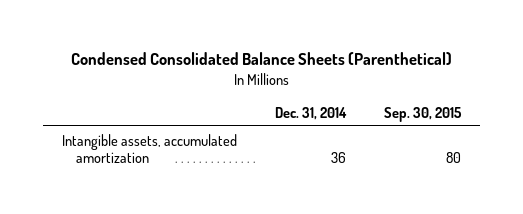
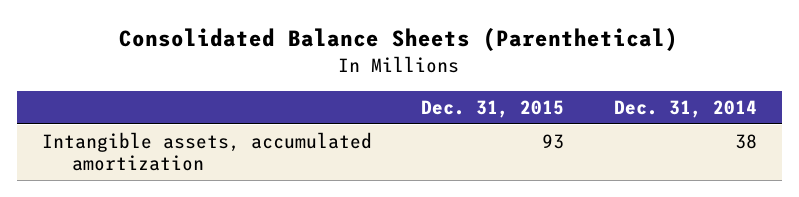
[70,52,452,66] Condensed Consolidated Balance Sheets (Parenthetical) -> [119,28,679,52] Consolidated Balance Sheets (Parenthetical)
[384,106,463,122] Sep. 30, 2015 -> none
none -> [421,100,565,119] Dec. 31, 2015
[331,152,347,164] 36 -> [734,133,757,149] 38

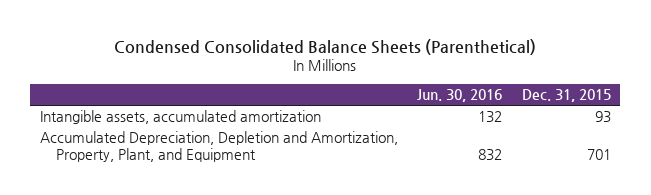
[119,28,679,52] Consolidated Balance Sheets (Parenthetical) -> [114,38,537,55] Condensed Consolidated Balance Sheets (Parenthetical)
[613,100,757,119] Dec. 31, 2014 -> none
none -> [417,89,503,103] Jun. 30, 2016
none -> [39,131,398,163] Accumulated Depreciation, Depletion and Amortization, Property, Plant, and Equipment

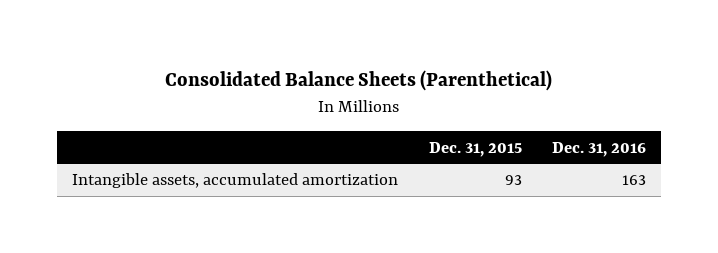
[114,38,537,55] Condensed Consolidated Balance Sheets (Parenthetical) -> [165,70,553,92] Consolidated Balance Sheets (Parenthetical)
[417,89,503,103] Jun. 30, 2016 -> none
none -> [552,141,647,157] Dec. 31, 2016
[39,131,398,163] Accumulated Depreciation, Depletion and Amortization, Property, Plant, and Equipment -> none

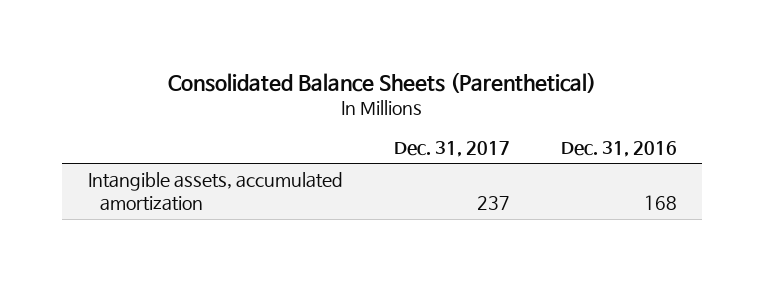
[428,141,522,157] Dec. 31, 2015 -> none
none -> [393,140,510,157] Dec. 31, 2017
[622,175,647,186] 163 -> [643,195,677,211] 168

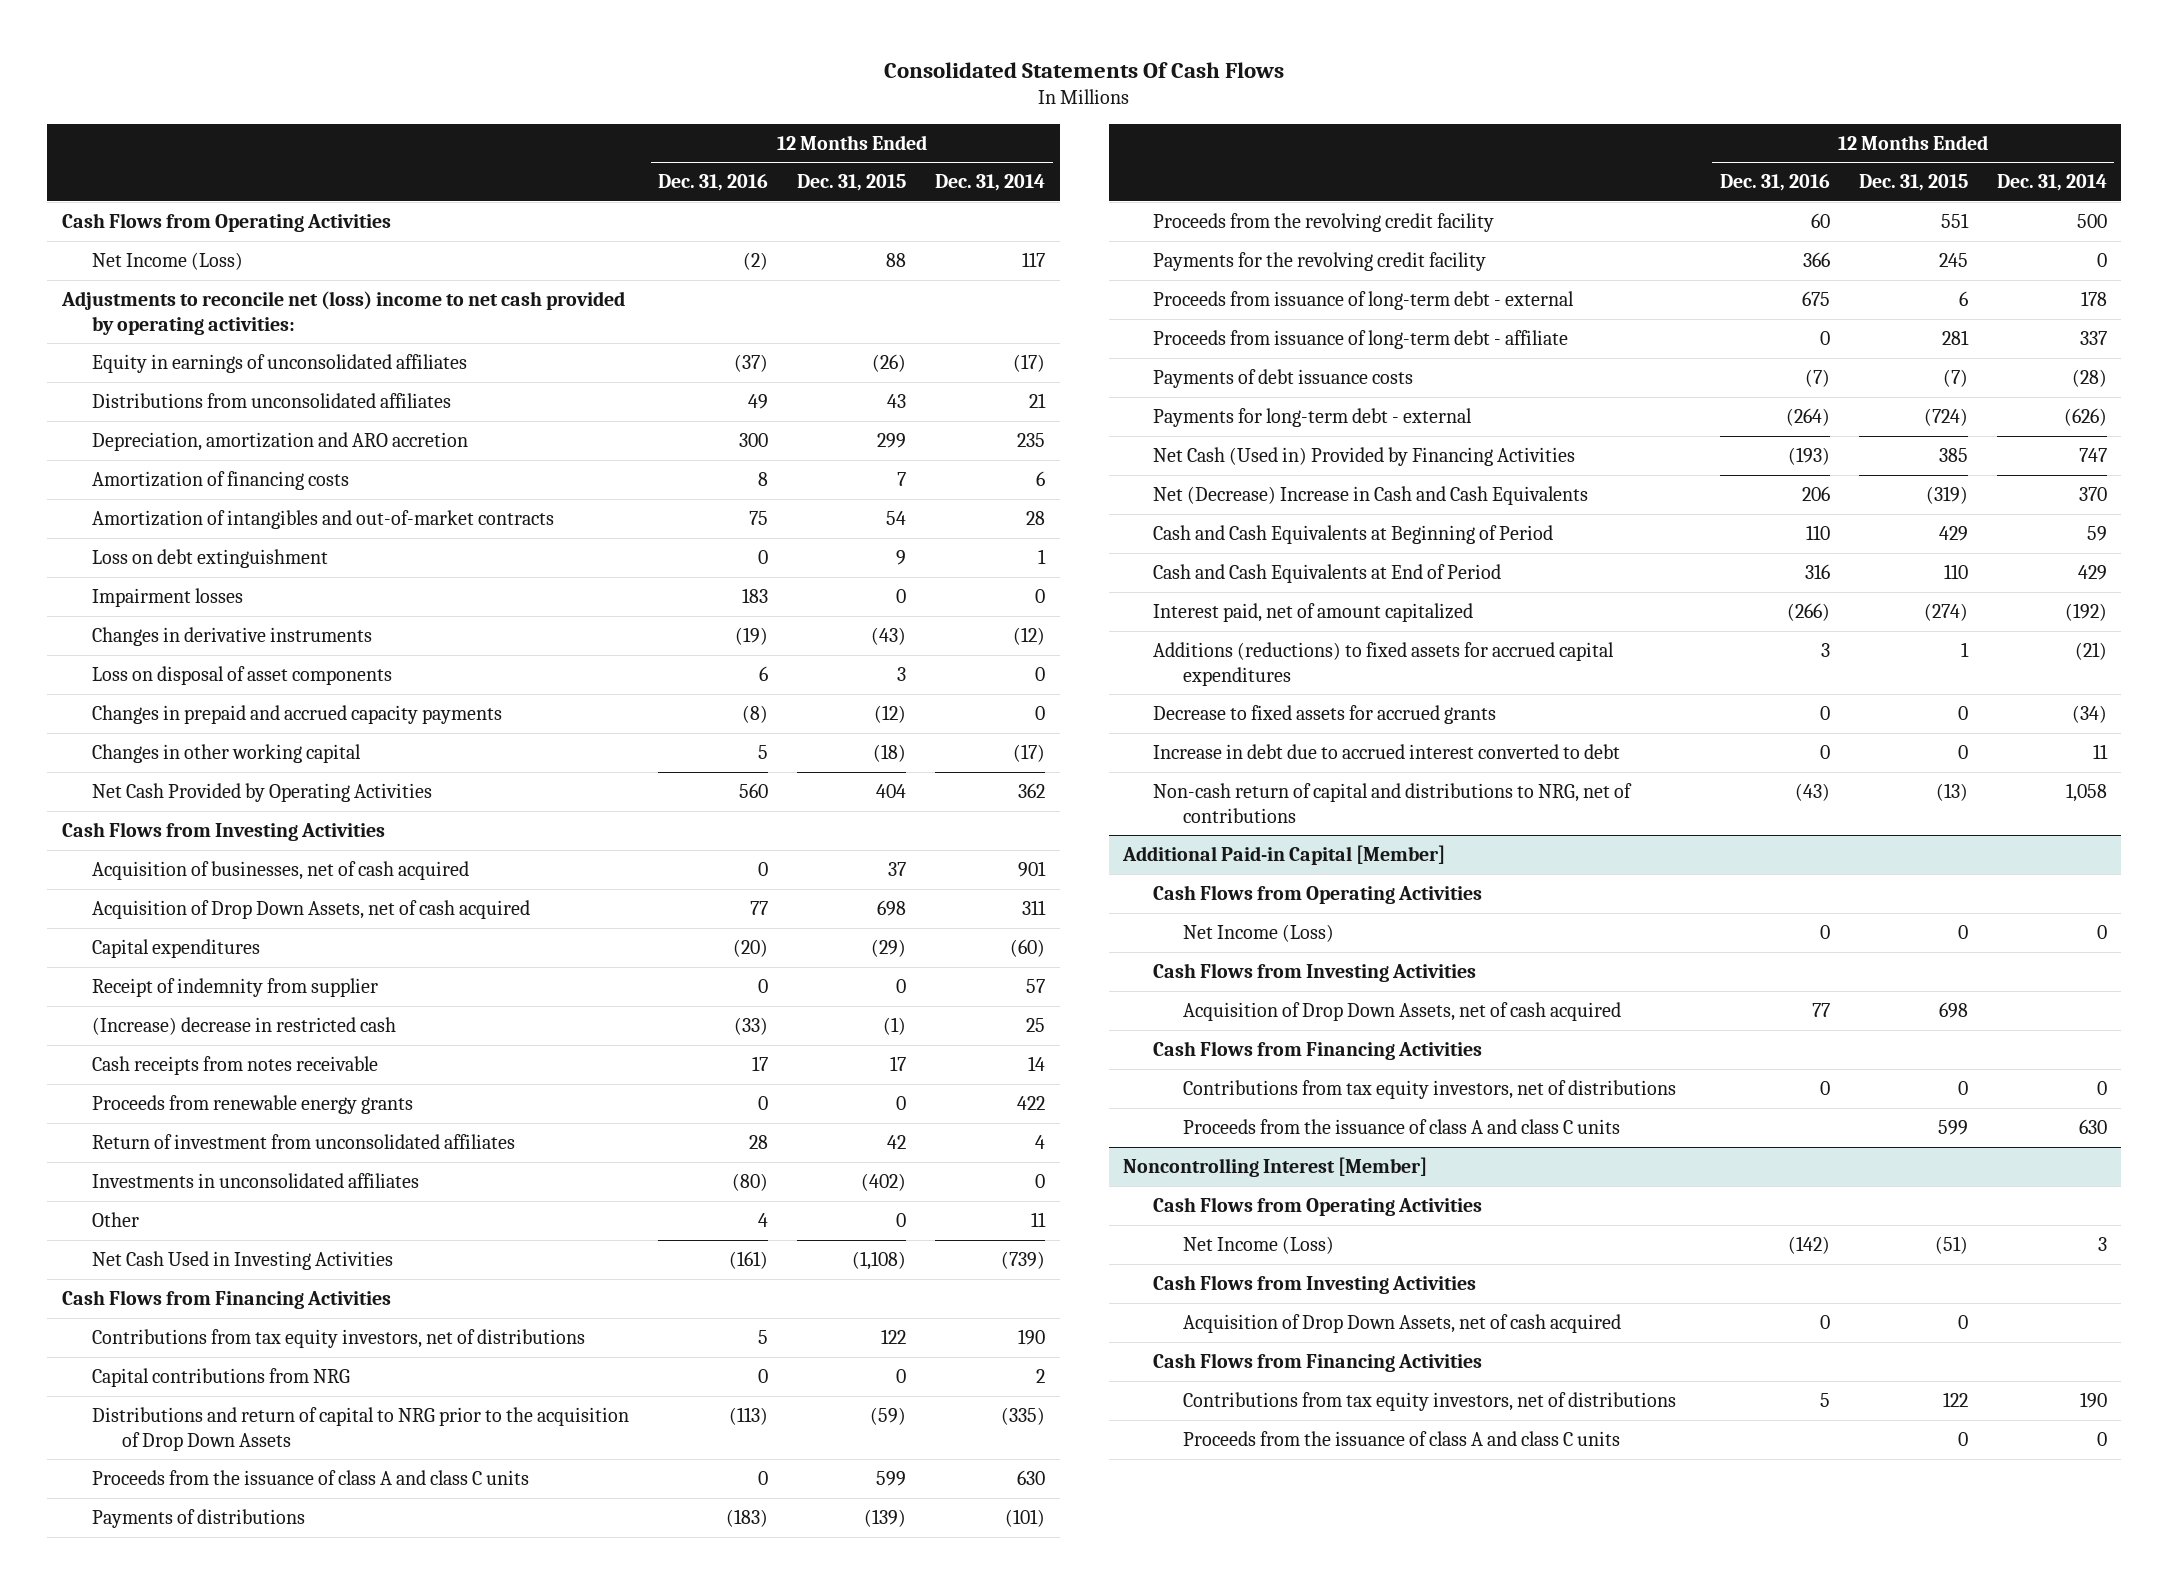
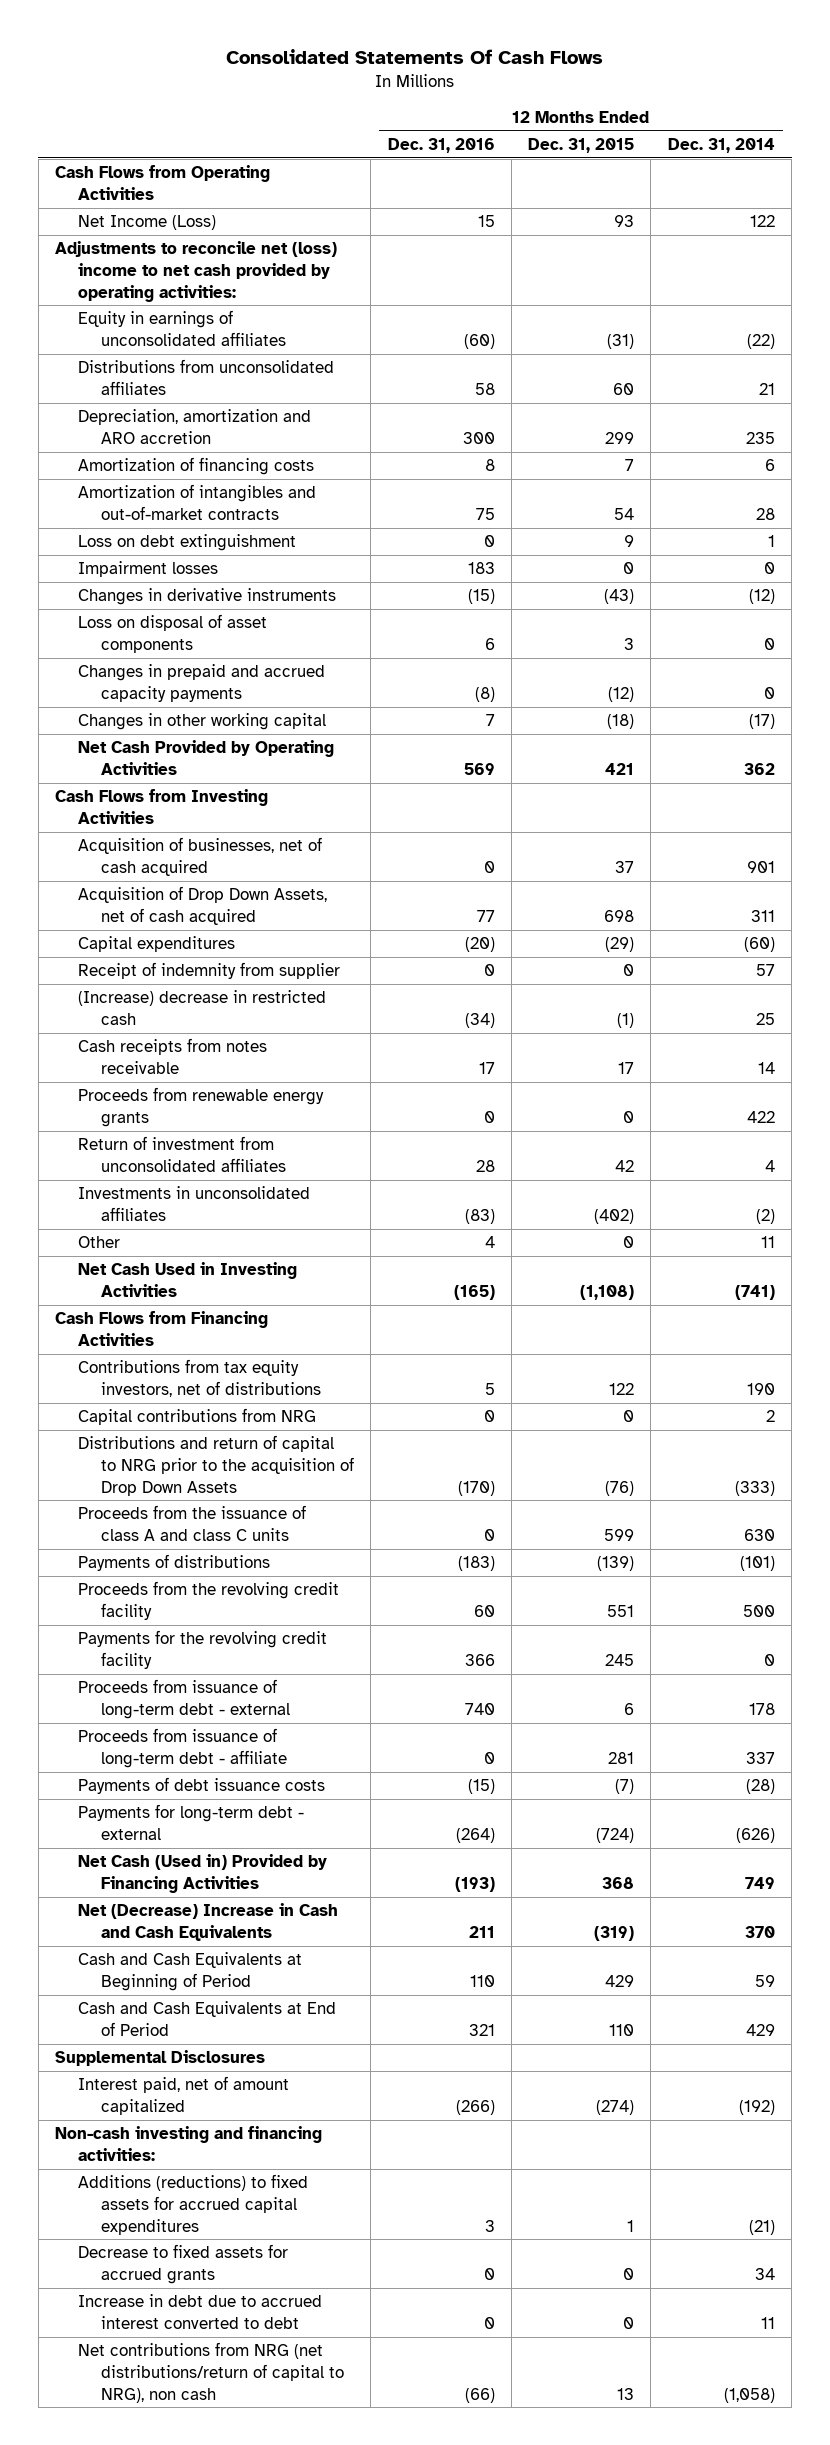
[743,251,769,270] (2) -> [477,215,495,228] 15
[886,252,907,267] 88 -> [614,215,635,228] 93
[1022,251,1046,267] 117 -> [749,215,775,228] 122
[734,353,769,372] (37) -> [463,333,495,349] (60)
[872,353,907,372] (26) -> [607,333,635,349] (31)
[1013,353,1046,372] (17) -> [746,333,775,349] (22)
[748,393,769,409] 49 -> [474,382,495,395] 58
[887,393,907,408] 43 -> [613,382,635,395] 60
[735,626,769,645] (19) -> [467,589,495,605] (15)
[758,744,769,759] 5 -> [485,714,495,727] 7
[739,782,769,798] 560 -> [463,762,495,775] 569
[876,783,907,798] 404 -> [605,762,635,775] 421
[734,1016,769,1035] (33) -> [464,1012,495,1028] (34)
[732,1172,769,1191] (80) -> [464,1208,495,1224] (83)
[1035,1173,1046,1188] 0 -> [755,1208,775,1224] (2)
[729,1250,769,1269] (161) -> [453,1284,495,1300] (165)
[1001,1250,1046,1269] (739) -> [734,1284,775,1300] (741)
[729,1406,769,1425] (113) -> [457,1480,495,1496] (170)
[870,1406,907,1425] (59) -> [605,1480,635,1496] (76)
[1001,1406,1046,1425] (335) -> [734,1480,775,1496] (333)
[1801,290,1830,306] 675 -> [464,1702,495,1715] 740
[1804,368,1830,387] (7) -> [467,1779,495,1795] (15)
[1938,447,1968,462] 385 -> [602,1876,635,1889] 368
[2078,447,2107,462] 747 -> [744,1876,775,1889] 749
[1801,485,1830,501] 206 -> [468,1925,495,1938] 211
[1804,563,1830,579] 316 -> [468,2023,495,2036] 321
none -> [54,2050,265,2067] Supplemental Disclosures
none -> [54,2126,322,2161] Non-cash investing and financing activities:
[2071,704,2107,723] (34) -> [754,2267,775,2280] 34
[1122,844,1446,865] Additional Paid-in Capital [Member] -> none
[1153,884,1483,904] Cash Flows from Operating Activities -> none
[1183,923,1335,942] Net Income (Loss) -> none
[1153,962,1477,982] Cash Flows from Investing Activities -> none
[1183,1001,1622,1021] Acquisition of Drop Down Assets, net of cash acquired -> none
[1153,1040,1483,1060] Cash Flows from Financing Activities -> none
[1183,1079,1677,1099] Contributions from tax equity investors, net of distributions -> none
[1183,1118,1621,1134] Proceeds from the issuance of class A and class C units -> none
[1123,1156,1428,1177] Noncontrolling Interest [Member] -> none
[1153,1196,1483,1216] Cash Flows from Operating Activities -> none
[1183,1235,1335,1254] Net Income (Loss) -> none
[1153,1274,1477,1294] Cash Flows from Investing Activities -> none
[1183,1313,1622,1333] Acquisition of Drop Down Assets, net of cash acquired -> none
[1153,1352,1483,1372] Cash Flows from Financing Activities -> none
[1183,1391,1677,1411] Contributions from tax equity investors, net of distributions -> none
[1183,1430,1621,1446] Proceeds from the issuance of class A and class C units -> none
[1153,782,1633,823] Non-cash return of capital and distributions to NRG, net of contributions -> [77,2342,344,2403] Net contributions from NRG (net distributions/return of capital to NRG), non cash
[1794,782,1830,801] (43) -> [464,2387,495,2403] (66)
[1935,782,1968,801] (13) -> [617,2387,635,2400] 13
[2065,782,2107,802] 1,058 -> [723,2387,775,2403] (1,058)

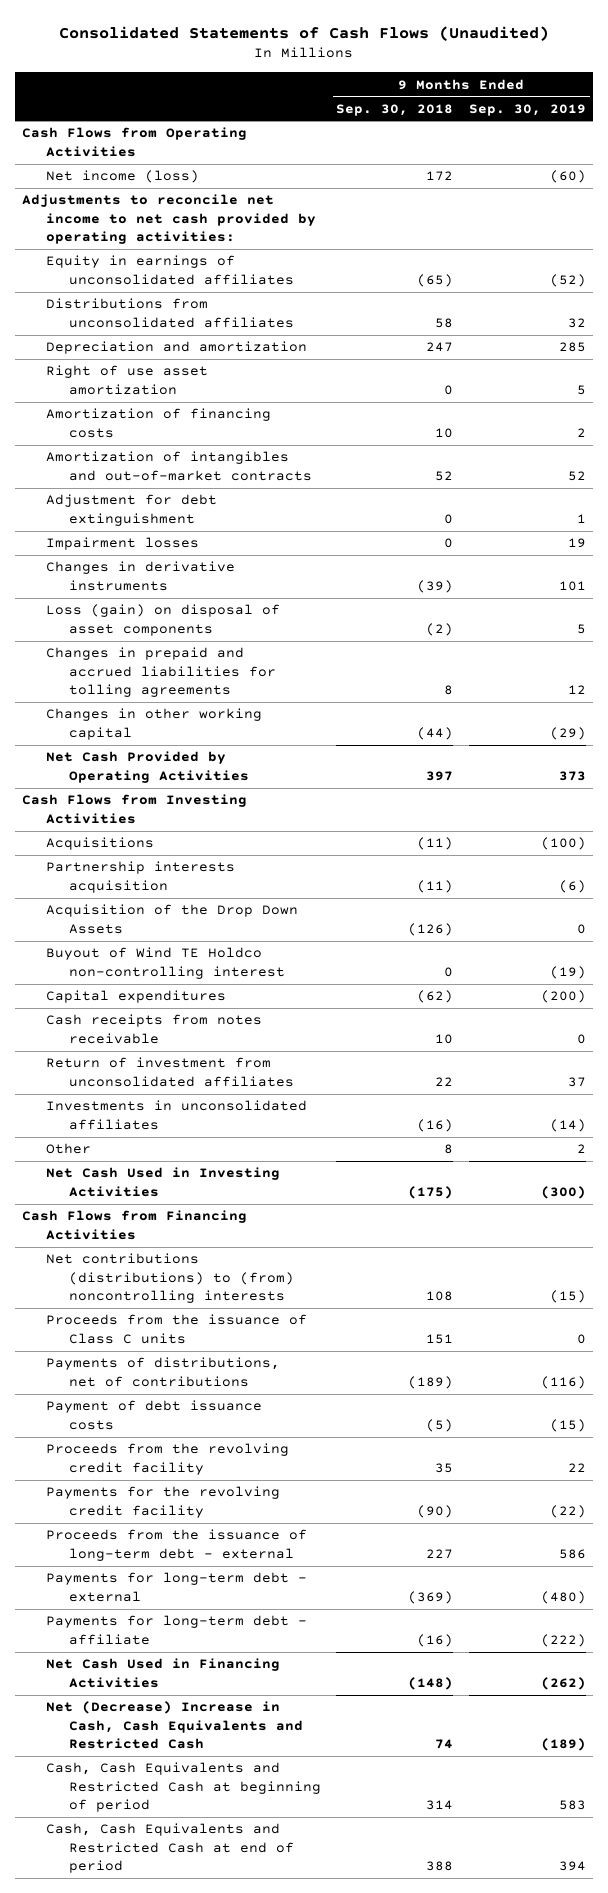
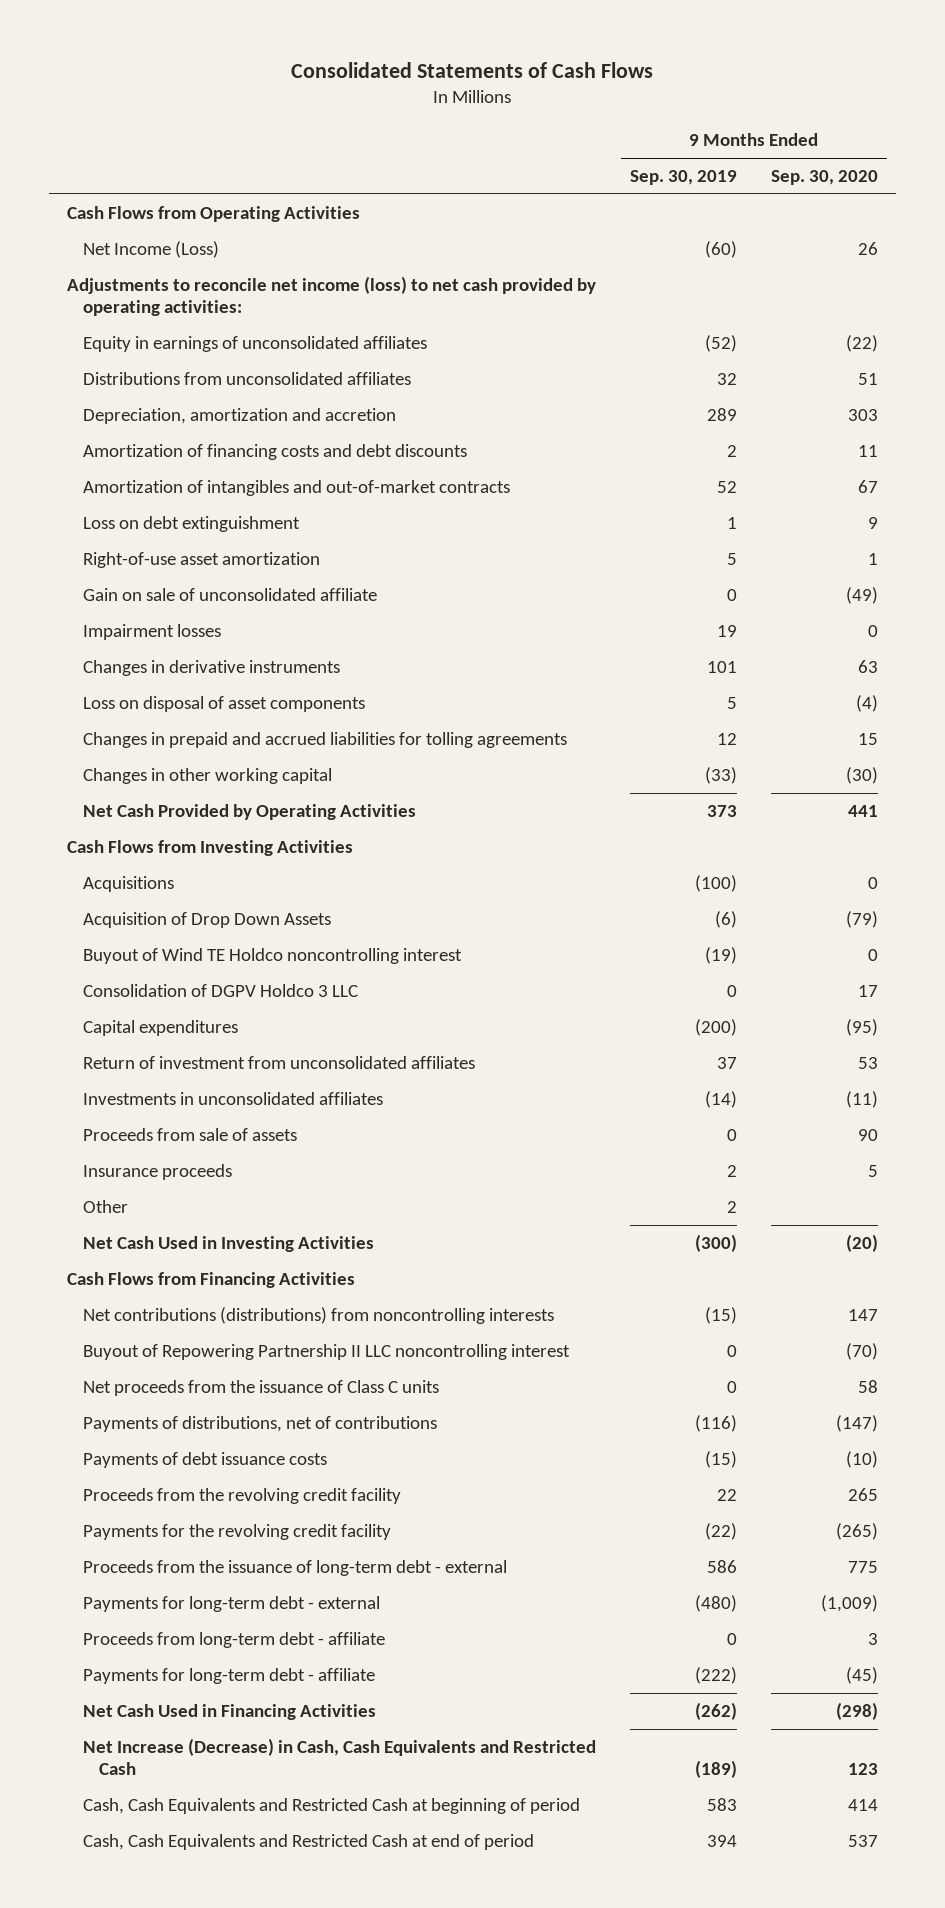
[59,25,550,41] Consolidated Statements of Cash Flows (Unaudited) -> [291,62,654,79] Consolidated Statements of Cash Flows
[336,103,454,116] Sep. 30, 2018 -> none
none -> [771,170,879,186] Sep. 30, 2020
[45,170,199,184] Net income (loss) -> [82,241,219,259] Net Income (Loss)
[22,194,316,245] Adjustments to reconcile net income to net cash provided by operating activities: -> [66,276,596,316] Adjustments to reconcile net income (loss) to net cash provided by operating activities:
[45,365,208,395] Right of use asset amortization -> none
[45,341,307,355] Depreciation and amortization -> [82,408,396,425] Depreciation, amortization and accretion
[558,342,586,353] 285 -> [707,408,738,422] 289
[45,408,271,438] Amortization of financing costs -> [82,444,467,461] Amortization of financing costs and debt discounts
[45,494,217,526] Adjustment for debt extinguishment -> [82,516,300,533] Loss on debt extinguishment
none -> [82,552,320,569] Right-of-use asset amortization
none -> [82,588,377,602] Gain on sale of unconsolidated affiliate
[45,604,280,636] Loss (gain) on disposal of asset components -> [82,696,365,713] Loss on disposal of asset components
[549,726,586,740] (29) -> [705,767,738,785] (33)
[45,861,235,893] Partnership interests acquisition -> none
[45,904,298,934] Acquisition of the Drop Down Assets -> [82,912,331,929] Acquisition of Drop Down Assets
[576,923,586,934] 0 -> [715,911,738,929] (6)
[45,947,286,979] Buyout of Wind TE Holdco non-controlling interest -> [82,948,462,965] Buyout of Wind TE Holdco noncontrolling interest
none -> [82,984,358,998] Consolidation of DGPV Holdco 3 LLC
[45,1014,262,1044] Cash receipts from notes receivable -> none
none -> [82,1128,297,1142] Proceeds from sale of assets
none -> [82,1164,232,1181] Insurance proceeds
[45,1253,295,1304] Net contributions (distributions) to (from) noncontrolling interests -> [82,1307,554,1325] Net contributions (distributions) from noncontrolling interests
none -> [82,1344,570,1361] Buyout of Repowering Partnership II LLC noncontrolling interest
[45,1314,307,1344] Proceeds from the issuance of Class C units -> [82,1380,439,1397] Net proceeds from the issuance of Class C units
[45,1400,262,1430] Payment of debt issuance costs -> [82,1452,327,1469] Payments of debt issuance costs
none -> [82,1632,385,1649] Proceeds from long-term debt - affiliate
[45,1701,304,1750] Net (Decrease) Increase in Cash, Cash Equivalents and Restricted Cash -> [82,1738,596,1775] Net Increase (Decrease) in Cash, Cash Equivalents and Restricted Cash

